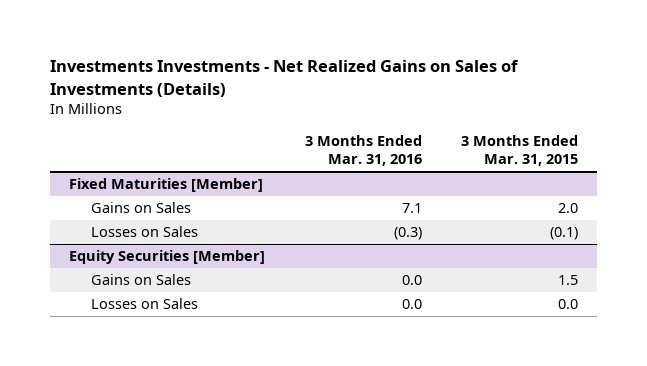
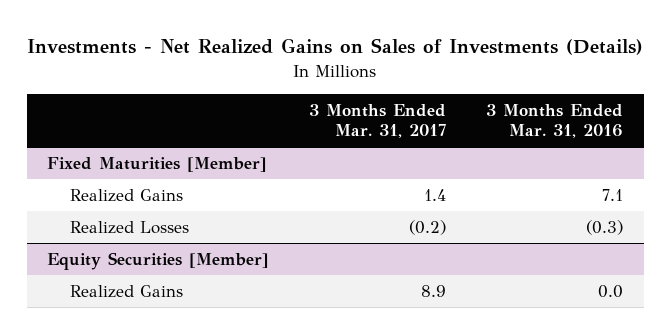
[49,60,519,97] Investments Investments - Net Realized Gains on Sales of Investments (Details) -> [27,38,644,56] Investments - Net Realized Gains on Sales of Investments (Details)
[460,134,578,167] 3 Months Ended Mar. 31, 2015 -> none
none -> [309,103,447,139] 3 Months Ended Mar. 31, 2017
[91,201,192,213] Gains on Sales -> [70,189,184,203] Realized Gains
[91,225,199,237] Losses on Sales -> [70,221,190,235] Realized Losses
[91,297,199,309] Losses on Sales -> none
[91,273,192,285] Gains on Sales -> [70,285,184,299] Realized Gains

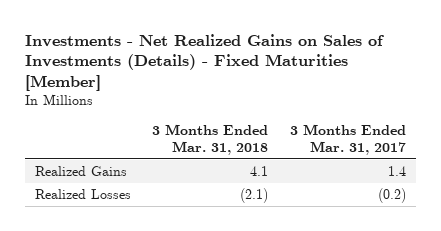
[27,38,644,56] Investments - Net Realized Gains on Sales of Investments (Details) -> [24,33,384,92] Investments - Net Realized Gains on Sales of Investments (Details) - Fixed Maturities [Member]
[486,103,624,139] 3 Months Ended Mar. 31, 2016 -> none
none -> [152,123,269,156] 3 Months Ended Mar. 31, 2018
[46,157,267,173] Fixed Maturities [Member] -> none
[46,252,269,271] Equity Securities [Member] -> none
[70,285,184,299] Realized Gains -> none

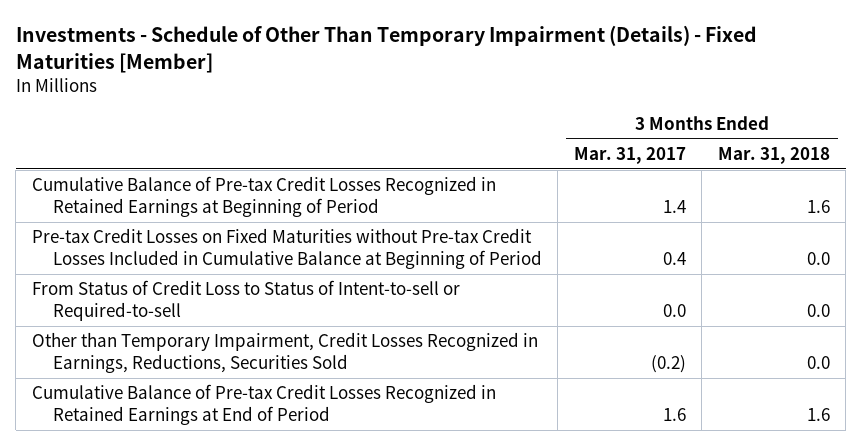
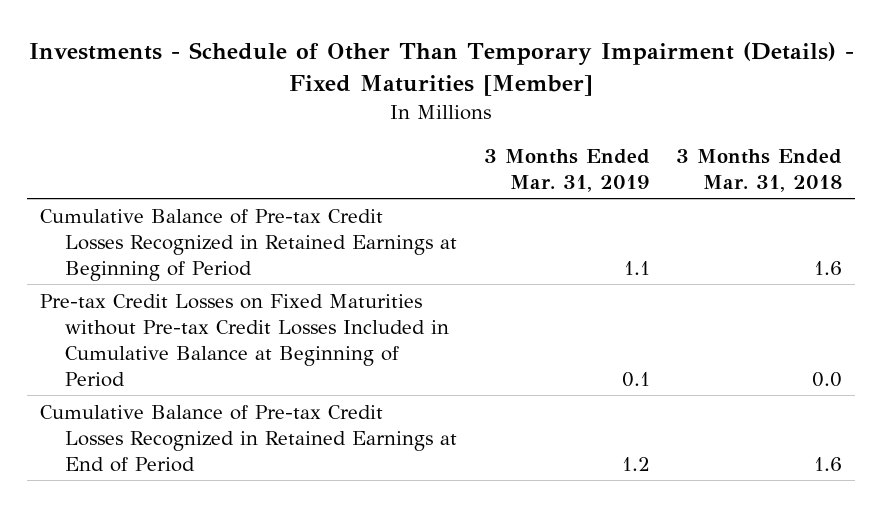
[573,146,686,164] Mar. 31, 2017 -> none
none -> [483,148,650,192] 3 Months Ended Mar. 31, 2019
[31,280,460,321] From Status of Credit Loss to Status of Intent-to-sell or Required-to-sell -> none
[31,332,538,373] Other than Temporary Impairment, Credit Losses Recognized in Earnings, Reductions, Securities Sold -> none

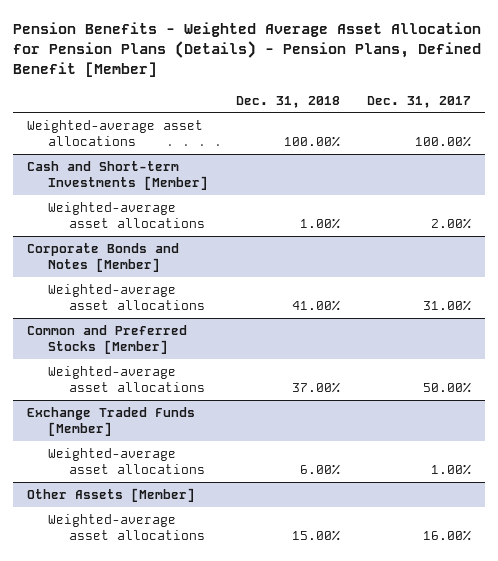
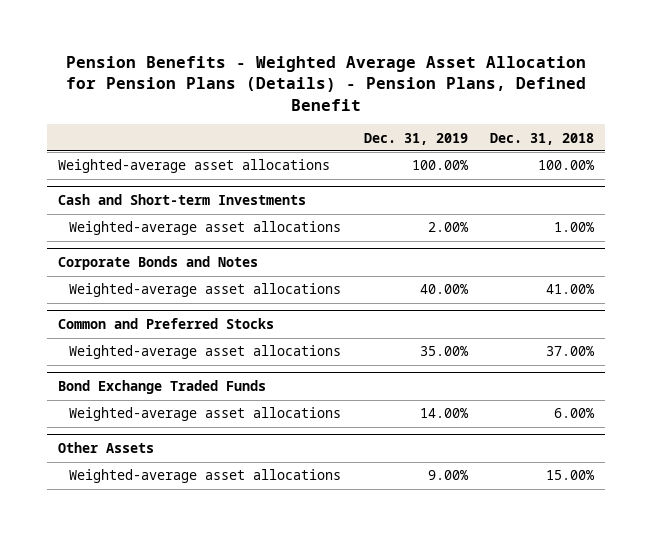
[13,21,482,78] Pension Benefits - Weighted Average Asset Allocation for Pension Plans (Details) - Pension Plans, Defined Benefit [Member] -> [65,55,586,111] Pension Benefits - Weighted Average Asset Allocation for Pension Plans (Details) - Pension Plans, Defined Benefit
[367,95,472,108] Dec. 31, 2017 -> none
none -> [363,132,468,145] Dec. 31, 2019
[26,160,208,191] Cash and Short-term Investments [Member] -> [57,194,306,206] Cash and Short-term Investments
[26,242,179,273] Corporate Bonds and Notes [Member] -> [57,256,258,271] Corporate Bonds and Notes
[26,324,187,355] Common and Preferred Stocks [Member] -> [57,318,274,330] Common and Preferred Stocks
[26,406,195,437] Exchange Traded Funds [Member] -> [57,380,266,395] Bond Exchange Traded Funds
[26,487,195,502] Other Assets [Member] -> [57,442,154,454] Other Assets

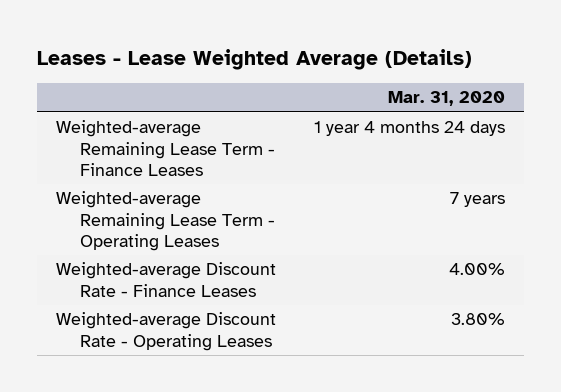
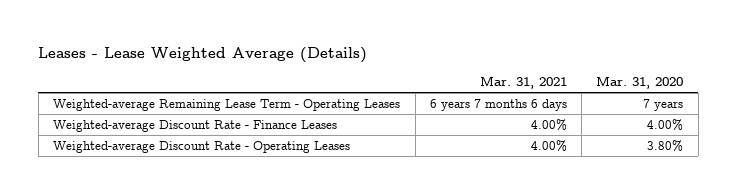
none -> [479,75,567,89] Mar. 31, 2021
[55,120,276,176] Weighted-average Remaining Lease Term - Finance Leases -> none

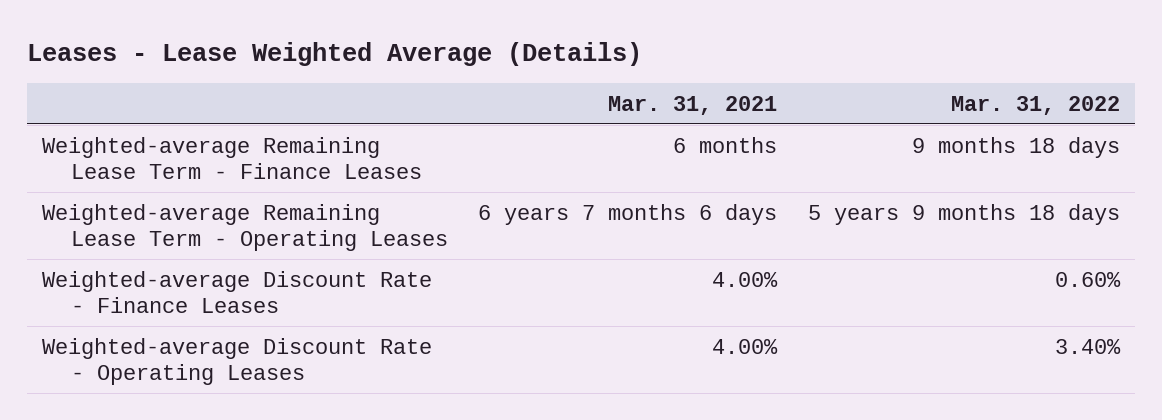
[596,75,684,89] Mar. 31, 2020 -> none
none -> [950,95,1120,115] Mar. 31, 2022
none -> [41,136,423,180] Weighted-average Remaining Lease Term - Finance Leases

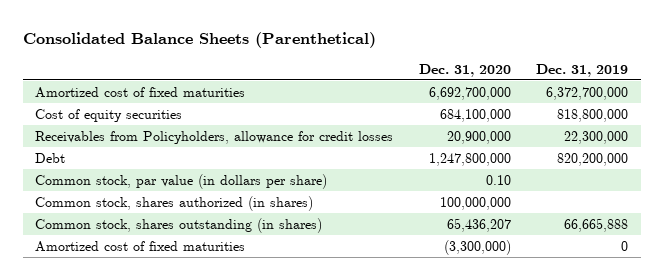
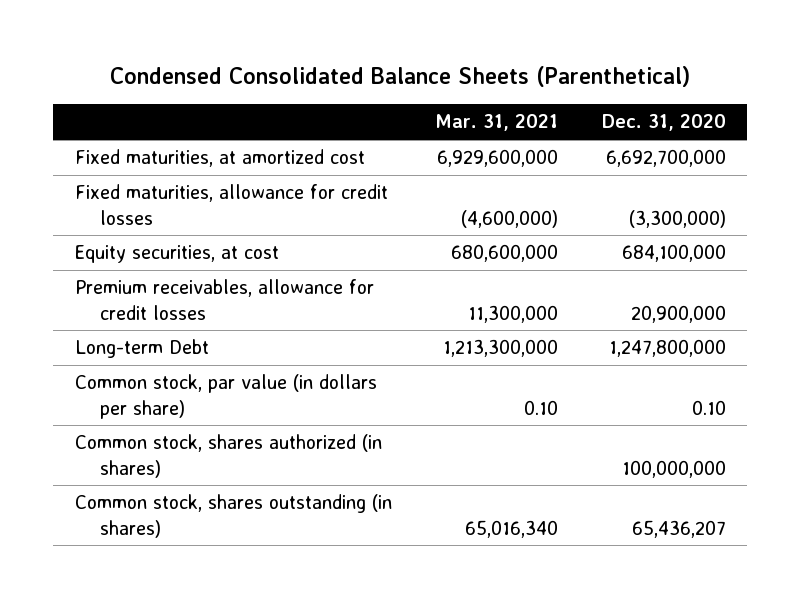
[22,32,376,49] Consolidated Balance Sheets (Parenthetical) -> [110,66,691,88] Condensed Consolidated Balance Sheets (Parenthetical)
[535,64,628,78] Dec. 31, 2019 -> none
none -> [435,114,559,132] Mar. 31, 2021
[35,86,246,98] Amortized cost of fixed maturities -> [74,149,365,168] Fixed maturities, at amortized cost
none -> [74,184,388,225] Fixed maturities, allowance for credit losses
[35,108,183,122] Cost of equity securities -> [74,245,279,264] Equity securities, at cost
[35,130,394,144] Receivables from Policyholders, allowance for credit losses -> [74,279,374,320] Premium receivables, allowance for credit losses
[35,152,66,163] Debt -> [74,339,209,359] Long-term Debt
[35,240,246,252] Amortized cost of fixed maturities -> none

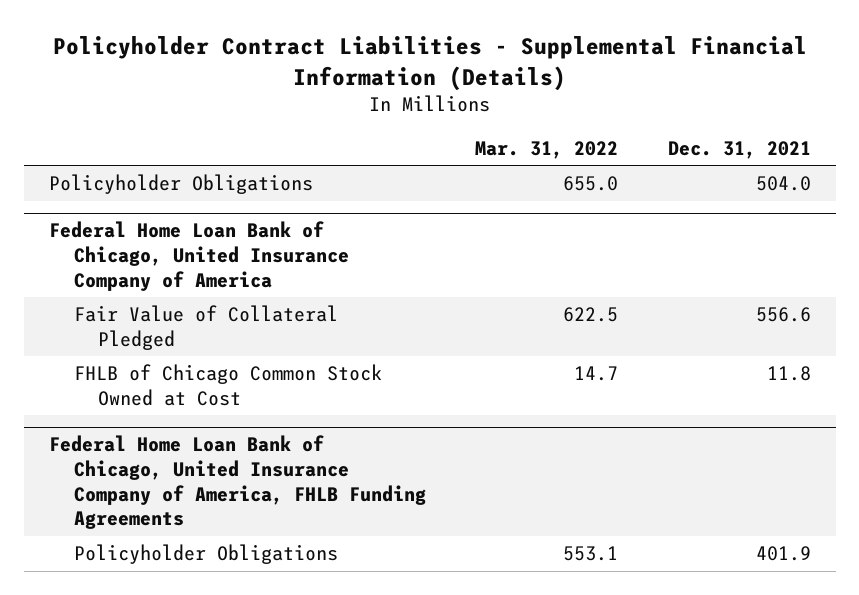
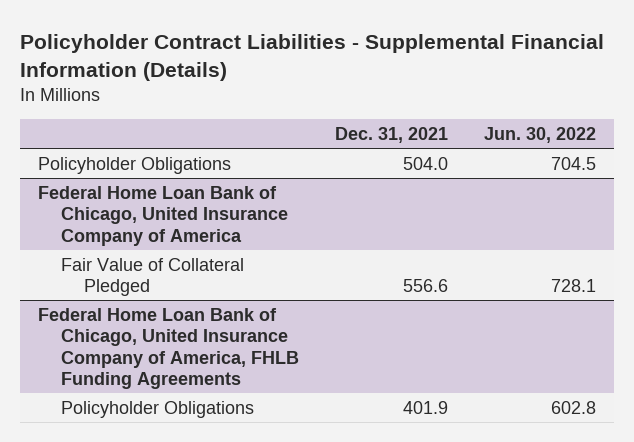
[475,140,619,159] Mar. 31, 2022 -> none
none -> [484,127,597,144] Jun. 30, 2022
[73,364,382,406] FHLB of Chicago Common Stock Owned at Cost -> none

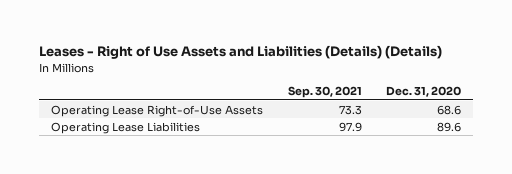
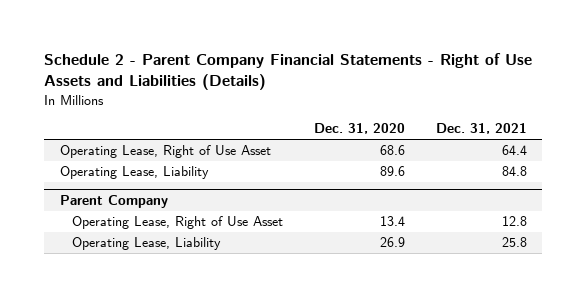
[38,45,442,60] Leases - Right of Use Assets and Liabilities (Details) (Details) -> [44,53,533,91] Schedule 2 - Parent Company Financial Statements - Right of Use Assets and Liabilities (Details)
[287,86,362,99] Sep. 30, 2021 -> none
none -> [435,123,527,135] Dec. 31, 2021
[51,104,264,117] Operating Lease Right-of-Use Assets -> [59,145,271,159] Operating Lease, Right of Use Asset
[51,121,201,134] Operating Lease Liabilities -> [59,166,209,180] Operating Lease, Liability
none -> [59,195,168,209] Parent Company
none -> [72,216,284,230] Operating Lease, Right of Use Asset
none -> [72,237,222,251] Operating Lease, Liability

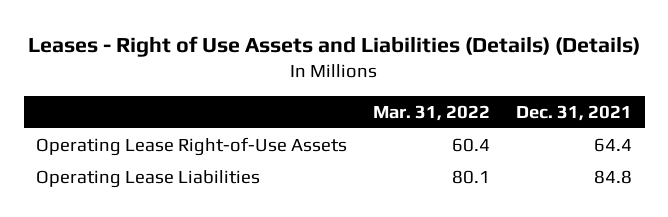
[44,53,533,91] Schedule 2 - Parent Company Financial Statements - Right of Use Assets and Liabilities (Details) -> [28,36,641,58] Leases - Right of Use Assets and Liabilities (Details) (Details)
[313,123,405,135] Dec. 31, 2020 -> none
none -> [373,104,491,121] Mar. 31, 2022
[59,195,168,209] Parent Company -> none
[72,216,284,230] Operating Lease, Right of Use Asset -> none
[72,237,222,251] Operating Lease, Liability -> none
[59,145,271,159] Operating Lease, Right of Use Asset -> [36,136,348,156] Operating Lease Right-of-Use Assets
[59,166,209,180] Operating Lease, Liability -> [36,169,261,188] Operating Lease Liabilities

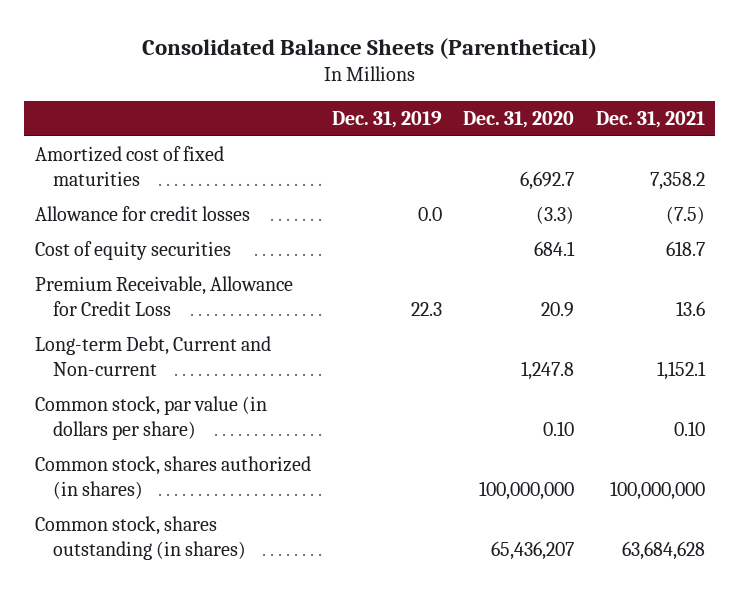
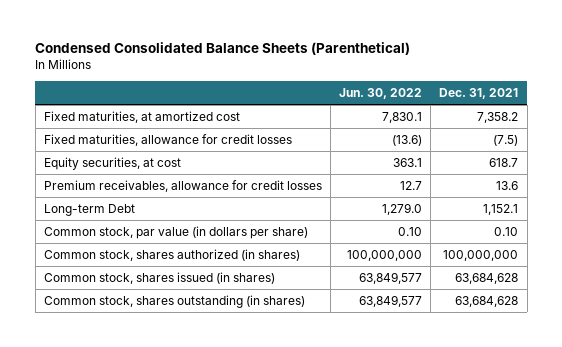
[141,37,597,59] Consolidated Balance Sheets (Parenthetical) -> [35,42,411,56] Condensed Consolidated Balance Sheets (Parenthetical)
[332,110,443,128] Dec. 31, 2019 -> none
[463,110,575,128] Dec. 31, 2020 -> none
none -> [339,88,423,100] Jun. 30, 2022
[35,146,225,187] Amortized cost of fixed maturities -> [43,110,240,123] Fixed maturities, at amortized cost
[35,206,251,222] Allowance for credit losses -> [43,133,292,146] Fixed maturities, allowance for credit losses
[35,241,232,261] Cost of equity securities -> [43,156,181,170] Equity securities, at cost
[35,276,294,317] Premium Receivable, Allowance for Credit Loss -> [43,179,322,192] Premium receivables, allowance for credit losses
[35,336,272,377] Long-term Debt, Current and Non-current -> [43,203,135,216] Long-term Debt
none -> [43,271,275,284] Common stock, shares issued (in shares)

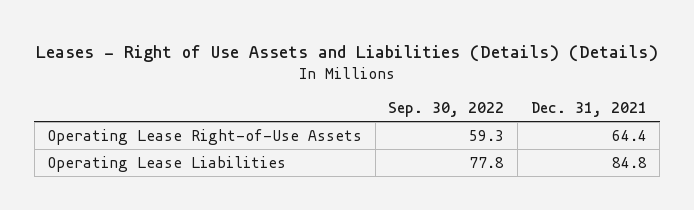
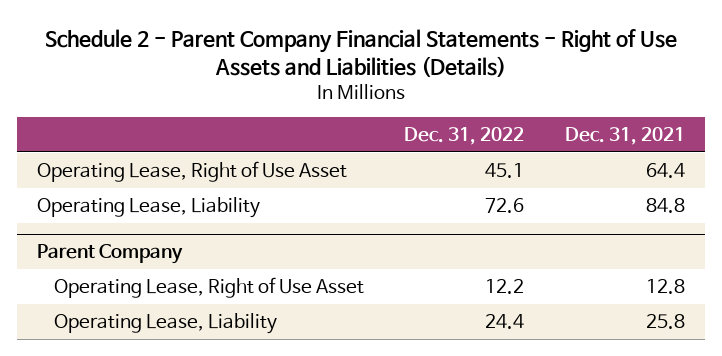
[35,44,658,62] Leases - Right of Use Assets and Liabilities (Details) (Details) -> [44,28,677,78] Schedule 2 - Parent Company Financial Statements - Right of Use Assets and Liabilities (Details)
[388,101,505,117] Sep. 30, 2022 -> none
none -> [404,127,525,146] Dec. 31, 2022
[47,128,363,145] Operating Lease Right-of-Use Assets -> [37,160,348,182] Operating Lease, Right of Use Asset
[47,155,287,172] Operating Lease Liabilities -> [37,196,261,218] Operating Lease, Liability
none -> [37,244,184,265] Parent Company
none -> [54,276,365,298] Operating Lease, Right of Use Asset
none -> [54,312,278,334] Operating Lease, Liability

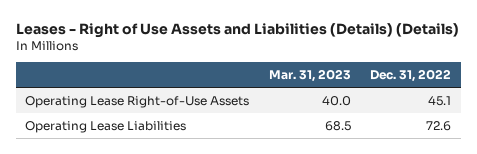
[44,28,677,78] Schedule 2 - Parent Company Financial Statements - Right of Use Assets and Liabilities (Details) -> [15,23,459,39] Leases - Right of Use Assets and Liabilities (Details) (Details)
[564,127,685,146] Dec. 31, 2021 -> none
none -> [268,69,351,83] Mar. 31, 2023
[37,244,184,265] Parent Company -> none
[54,276,365,298] Operating Lease, Right of Use Asset -> none
[54,312,278,334] Operating Lease, Liability -> none
[37,160,348,182] Operating Lease, Right of Use Asset -> [25,95,250,108] Operating Lease Right-of-Use Assets
[37,196,261,218] Operating Lease, Liability -> [25,120,187,133] Operating Lease Liabilities

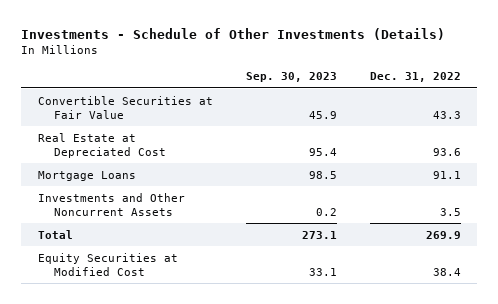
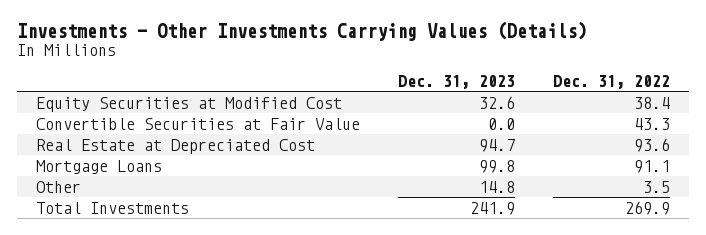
[21,27,446,40] Investments - Schedule of Other Investments (Details) -> [17,21,588,42] Investments - Other Investments Carrying Values (Details)
[245,72,337,83] Sep. 30, 2023 -> none
none -> [398,74,516,89] Dec. 31, 2023
[37,252,178,276] Equity Securities at Modified Cost -> [36,96,343,112] Equity Securities at Modified Cost
[37,192,185,216] Investments and Other Noncurrent Assets -> [36,180,82,193] Other
[37,229,73,239] Total -> [36,201,190,214] Total Investments

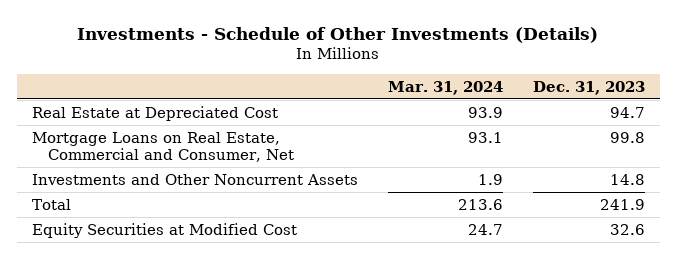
[17,21,588,42] Investments - Other Investments Carrying Values (Details) -> [77,26,599,43] Investments - Schedule of Other Investments (Details)
[552,74,670,89] Dec. 31, 2022 -> none
none -> [387,80,503,95] Mar. 31, 2024
[36,117,361,130] Convertible Securities at Fair Value -> none
[36,159,163,174] Mortgage Loans -> [32,131,294,162] Mortgage Loans on Real Estate, Commercial and Consumer, Net
[36,180,82,193] Other -> [32,173,359,185] Investments and Other Noncurrent Assets
[36,201,190,214] Total Investments -> [32,198,72,210] Total
[36,96,343,112] Equity Securities at Modified Cost -> [32,222,298,238] Equity Securities at Modified Cost

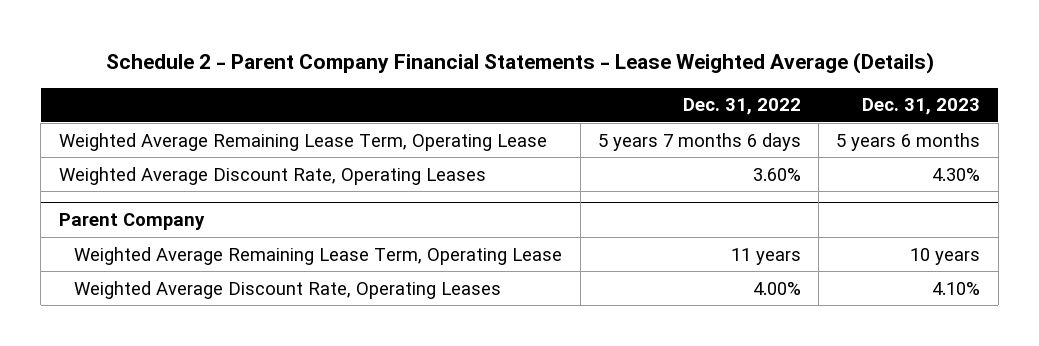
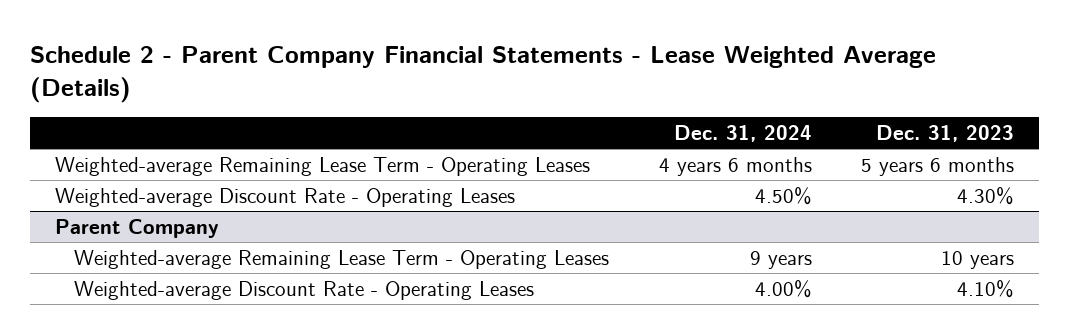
[682,98,801,116] Dec. 31, 2022 -> none
none -> [673,125,812,143] Dec. 31, 2024
[58,132,547,151] Weighted Average Remaining Lease Term, Operating Lease -> [55,156,591,176] Weighted-average Remaining Lease Term - Operating Leases
[58,166,486,185] Weighted Average Discount Rate, Operating Leases -> [55,187,516,207] Weighted-average Discount Rate - Operating Leases
[74,246,563,265] Weighted Average Remaining Lease Term, Operating Lease -> [74,249,610,269] Weighted-average Remaining Lease Term - Operating Leases
[74,280,502,299] Weighted Average Discount Rate, Operating Leases -> [74,280,535,300] Weighted-average Discount Rate - Operating Leases

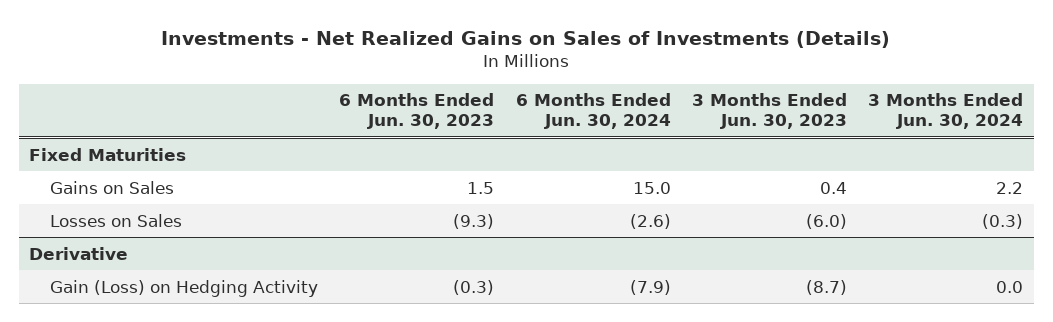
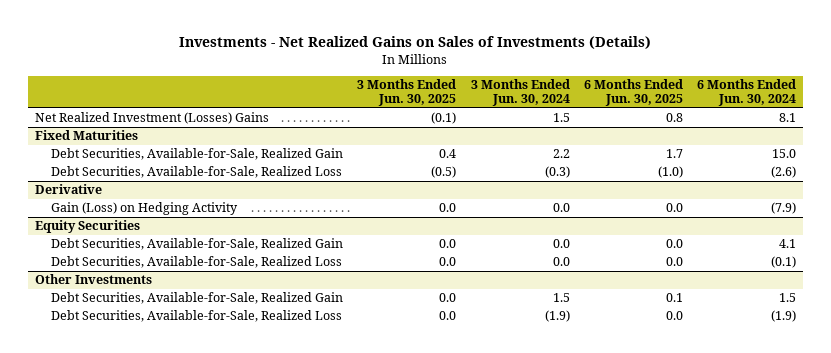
[339,93,495,130] 6 Months Ended Jun. 30, 2023 -> none
[692,93,848,130] 3 Months Ended Jun. 30, 2023 -> none
none -> [357,79,457,107] 3 Months Ended Jun. 30, 2025
none -> [583,79,683,107] 6 Months Ended Jun. 30, 2025
none -> [34,112,269,125] Net Realized Investment (Losses) Gains
[49,180,174,194] Gains on Sales -> [51,148,344,161] Debt Securities, Available-for-Sale, Realized Gain
[49,213,182,227] Losses on Sales -> [51,166,343,179] Debt Securities, Available-for-Sale, Realized Loss
none -> [34,220,140,234] Equity Securities
none -> [51,238,344,251] Debt Securities, Available-for-Sale, Realized Gain
none -> [51,256,343,269] Debt Securities, Available-for-Sale, Realized Loss
none -> [34,274,152,285] Other Investments
none -> [51,292,344,305] Debt Securities, Available-for-Sale, Realized Gain
none -> [51,310,343,323] Debt Securities, Available-for-Sale, Realized Loss

